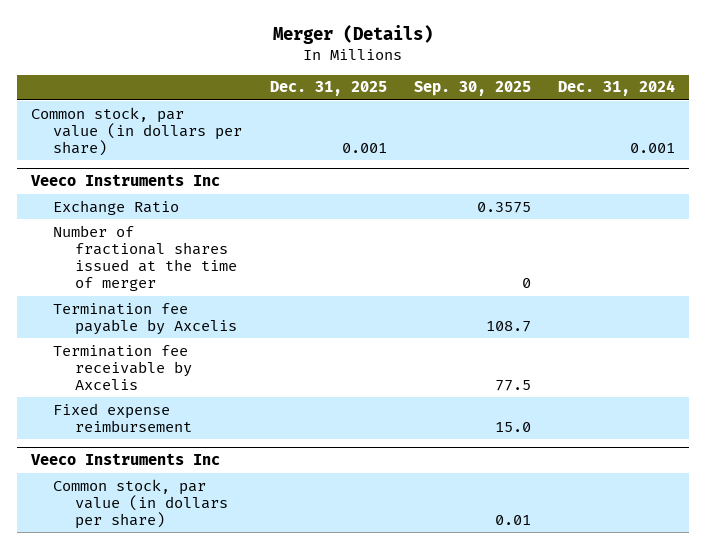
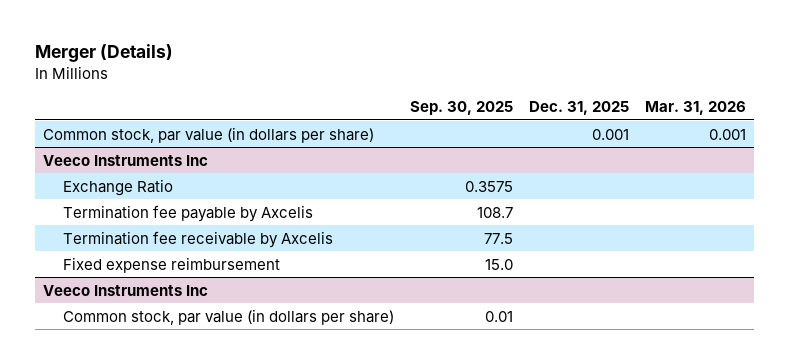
[558,80,676,97] Dec. 31, 2024 -> none
none -> [645,101,747,116] Mar. 31, 2026
[53,224,238,292] Number of fractional shares issued at the time of merger -> none

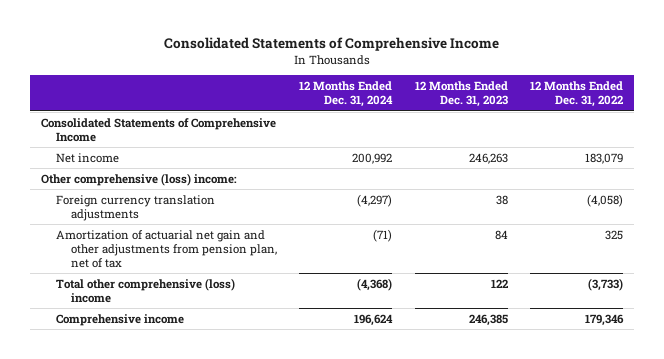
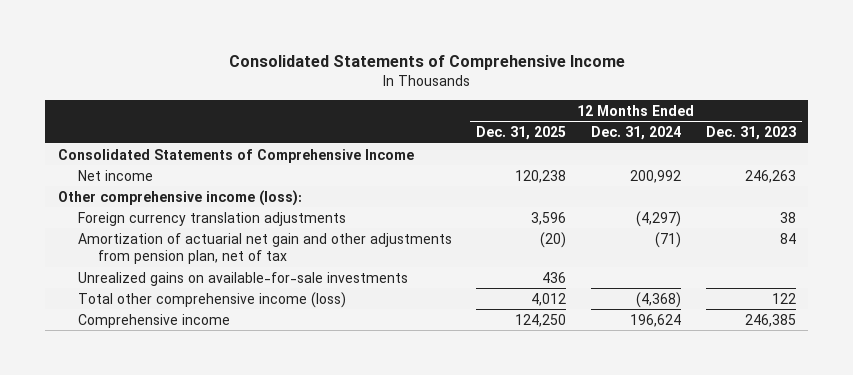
[530,81,624,108] 12 Months Ended Dec. 31, 2022 -> none
none -> [476,125,567,140] Dec. 31, 2025
[40,172,237,186] Other comprehensive (loss) income: -> [57,189,302,206] Other comprehensive income (loss):
none -> [77,271,408,286] Unrealized gains on available-for-sale investments
[55,277,235,303] Total other comprehensive (loss) income -> [77,291,346,308] Total other comprehensive income (loss)

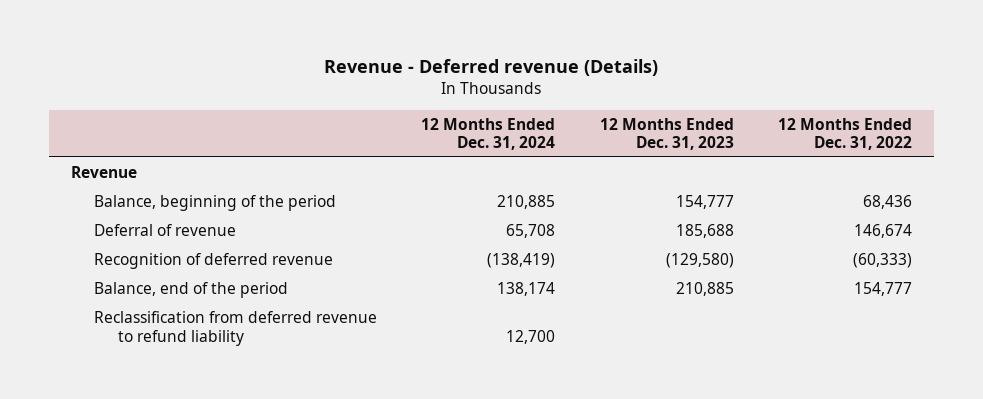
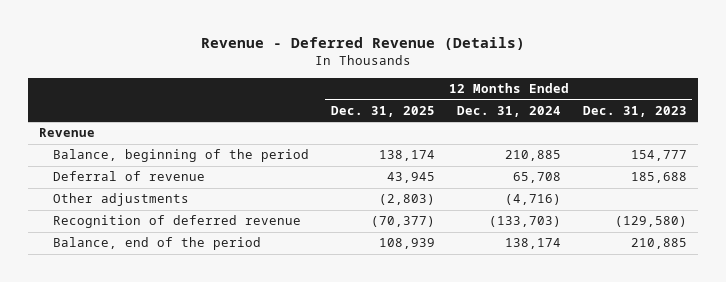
[324,58,659,76] Revenue - Deferred revenue (Details) -> [201,37,526,51] Revenue - Deferred Revenue (Details)
[777,117,912,151] 12 Months Ended Dec. 31, 2022 -> none
none -> [330,106,435,118] Dec. 31, 2025
none -> [52,193,189,207] Other adjustments
[487,253,556,269] (138,419) -> [488,216,561,228] (133,703)
[94,311,378,346] Reclassification from deferred revenue to refund liability -> none

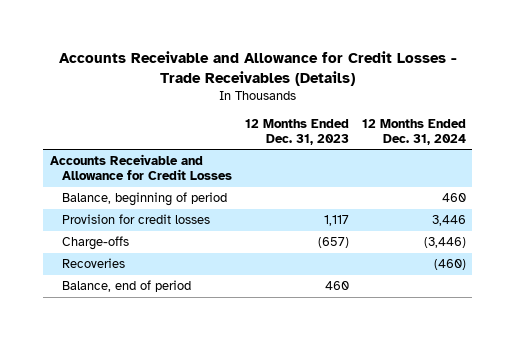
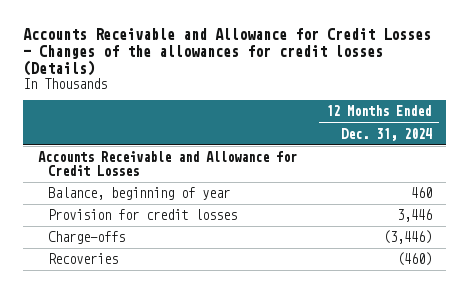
[58,50,457,86] Accounts Receivable and Allowance for Credit Losses - Trade Receivables (Details) -> [23,28,432,77] Accounts Receivable and Allowance for Credit Losses - Changes of the allowances for credit losses (Details)
[244,118,349,145] 12 Months Ended Dec. 31, 2023 -> none
[62,192,228,207] Balance, beginning of period -> [47,187,230,201] Balance, beginning of year
[62,280,192,293] Balance, end of period -> none

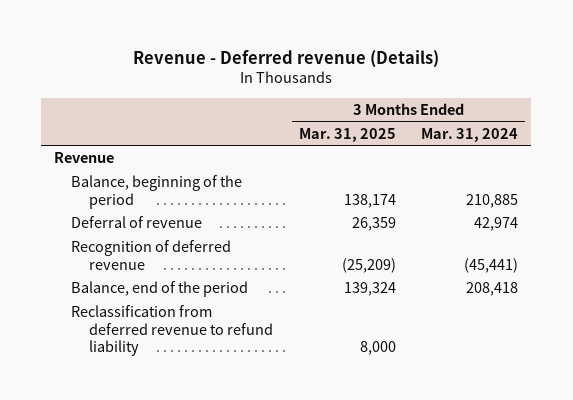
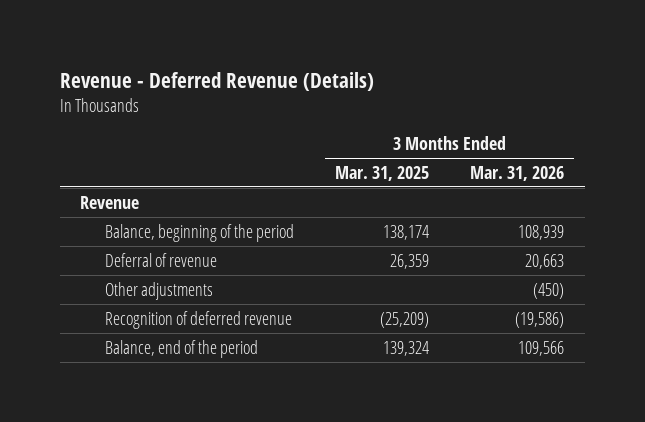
[133,49,440,68] Revenue - Deferred revenue (Details) -> [59,71,374,91] Revenue - Deferred Revenue (Details)
[421,127,519,142] Mar. 31, 2024 -> none
none -> [470,165,565,181] Mar. 31, 2026
none -> [104,281,213,300] Other adjustments
[71,305,273,357] Reclassification from deferred revenue to refund liability -> none

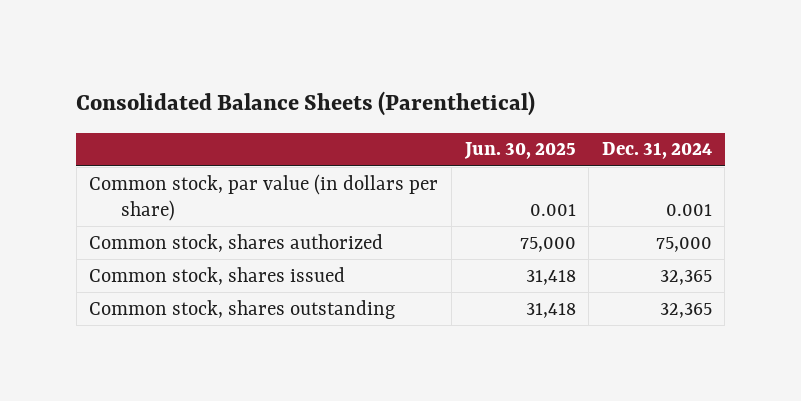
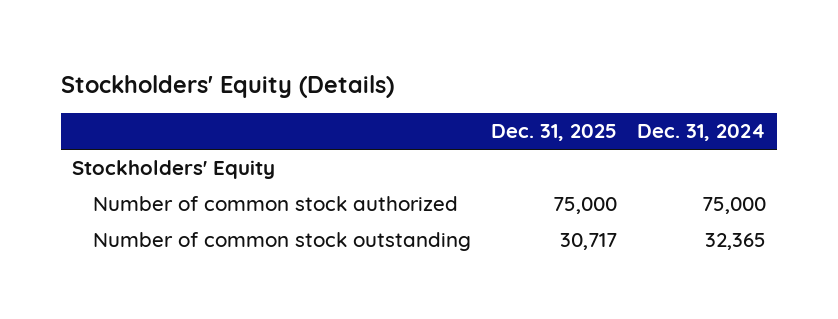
[76,91,536,117] Consolidated Balance Sheets (Parenthetical) -> [61,74,395,98] Stockholders' Equity (Details)
[463,142,576,160] Jun. 30, 2025 -> none
none -> [490,124,617,142] Dec. 31, 2025
[89,173,439,221] Common stock, par value (in dollars per share) -> none
[89,266,346,285] Common stock, shares issued -> none
none -> [71,160,275,180] Stockholders' Equity
[89,233,384,252] Common stock, shares authorized -> [92,196,458,212] Number of common stock authorized
[89,299,396,319] Common stock, shares outstanding -> [92,232,471,252] Number of common stock outstanding

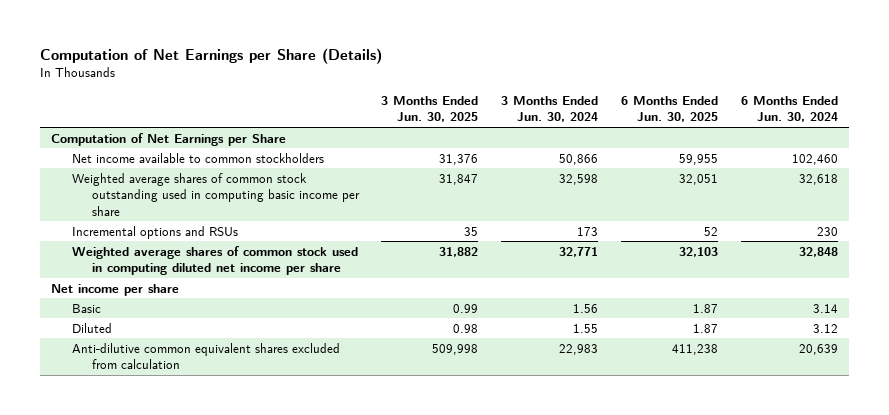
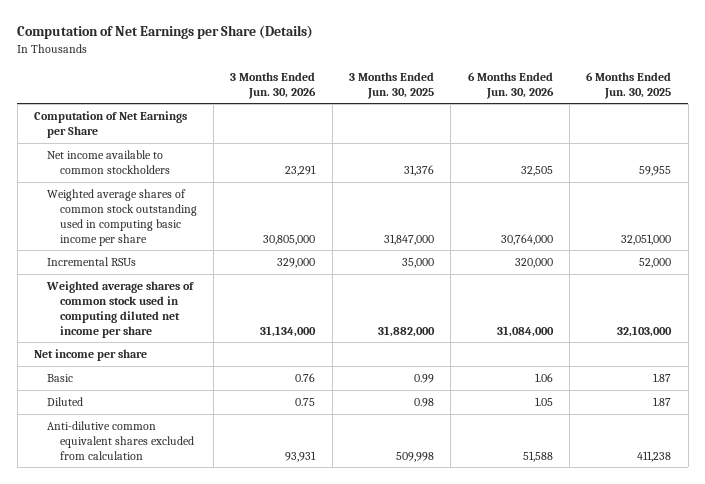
[501,95,599,123] 3 Months Ended Jun. 30, 2024 -> none
[740,95,838,123] 6 Months Ended Jun. 30, 2024 -> none
none -> [230,71,317,99] 3 Months Ended Jun. 30, 2026
none -> [467,71,554,99] 6 Months Ended Jun. 30, 2026
[439,173,479,185] 31,847 -> [383,233,434,245] 31,847,000
[678,173,718,185] 32,051 -> [621,233,672,245] 32,051,000
[71,225,238,239] Incremental options and RSUs -> [46,256,136,266] Incremental RSUs
[464,226,479,236] 35 -> [401,257,434,268] 35,000
[703,226,718,236] 52 -> [639,257,672,268] 52,000
[439,246,479,257] 31,882 -> [377,325,435,337] 31,882,000
[678,246,718,257] 32,103 -> [617,325,673,337] 32,103,000

